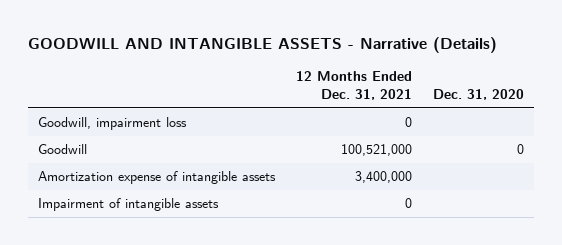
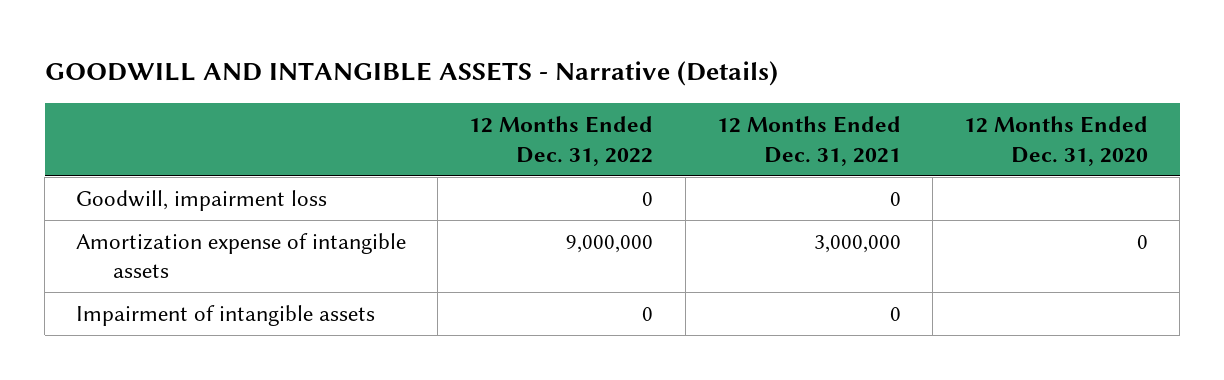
[432,88,524,100] Dec. 31, 2020 -> none
none -> [469,116,654,166] 12 Months Ended Dec. 31, 2022
none -> [963,116,1148,166] 12 Months Ended Dec. 31, 2020
[38,144,88,155] Goodwill -> none
[355,171,413,184] 3,400,000 -> [813,234,901,253] 3,000,000

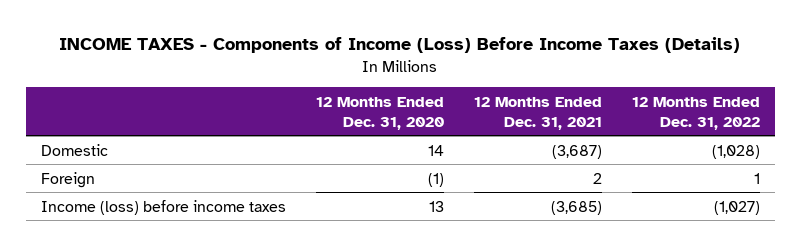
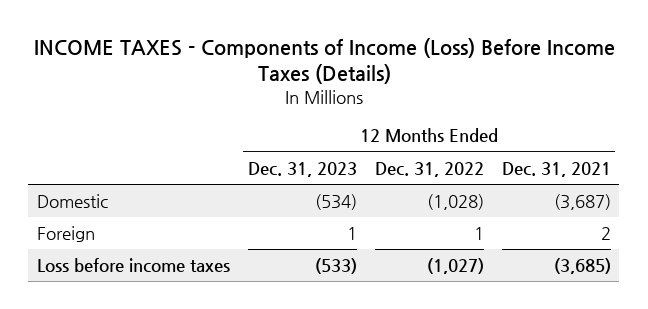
[315,96,444,130] 12 Months Ended Dec. 31, 2020 -> none
none -> [247,161,357,177] Dec. 31, 2023
[40,199,286,215] Income (loss) before income taxes -> [37,258,231,274] Loss before income taxes

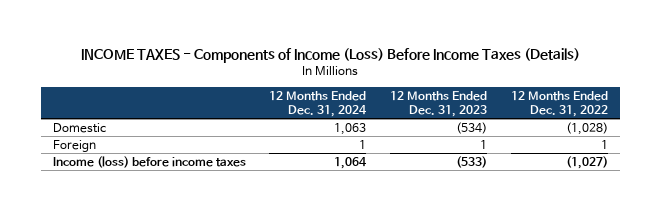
[501,161,611,177] Dec. 31, 2021 -> none
none -> [269,90,368,117] 12 Months Ended Dec. 31, 2024
[37,258,231,274] Loss before income taxes -> [52,155,246,168] Income (loss) before income taxes

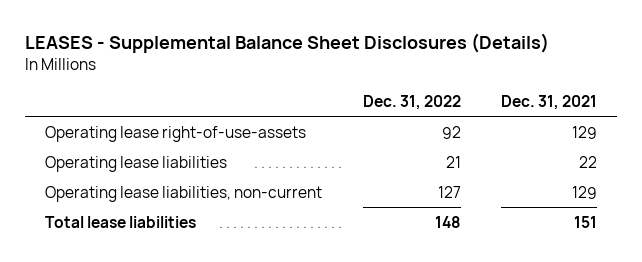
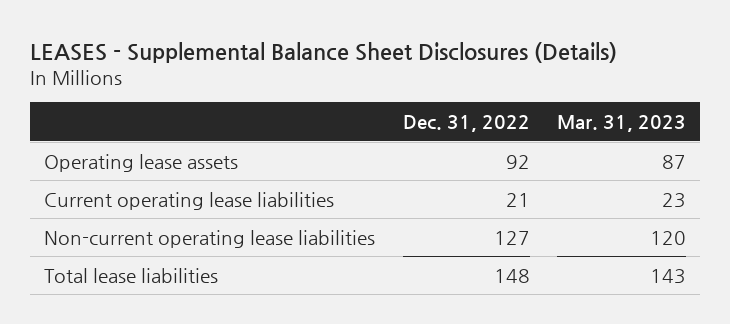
[500,94,597,110] Dec. 31, 2021 -> none
none -> [557,115,687,133] Mar. 31, 2023
[45,125,307,142] Operating lease right-of-use-assets -> [43,153,238,172] Operating lease assets
[45,155,228,172] Operating lease liabilities -> [43,191,334,210] Current operating lease liabilities
[45,185,323,202] Operating lease liabilities, non-current -> [43,229,375,248] Non-current operating lease liabilities

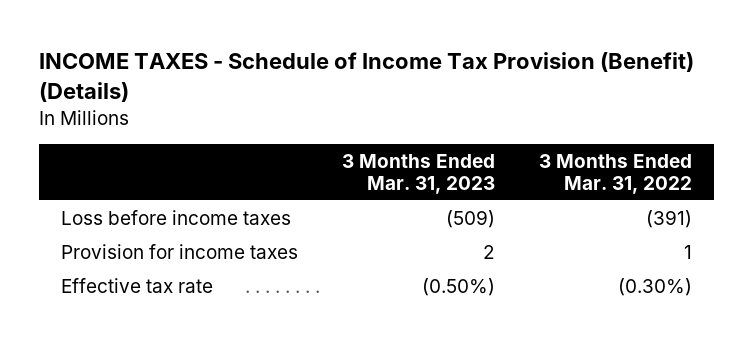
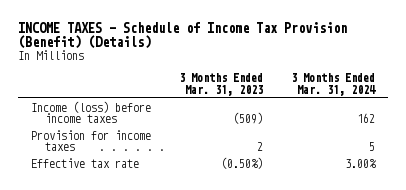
[538,153,692,194] 3 Months Ended Mar. 31, 2022 -> none
none -> [290,73,376,96] 3 Months Ended Mar. 31, 2024
[61,209,292,225] Loss before income taxes -> [31,100,152,124] Income (loss) before income taxes

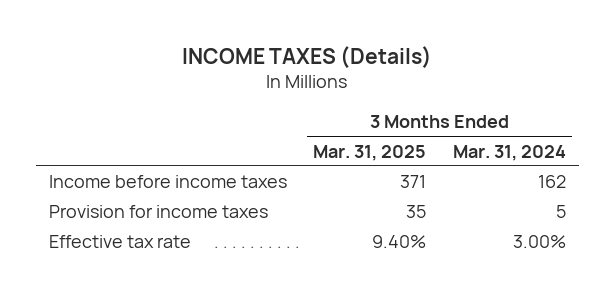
[17,21,347,50] INCOME TAXES - Schedule of Income Tax Provision (Benefit) (Details) -> [182,45,433,68] INCOME TAXES (Details)
[178,73,263,96] 3 Months Ended Mar. 31, 2023 -> none
none -> [313,144,427,161] Mar. 31, 2025
[31,100,152,124] Income (loss) before income taxes -> [48,175,287,189] Income before income taxes

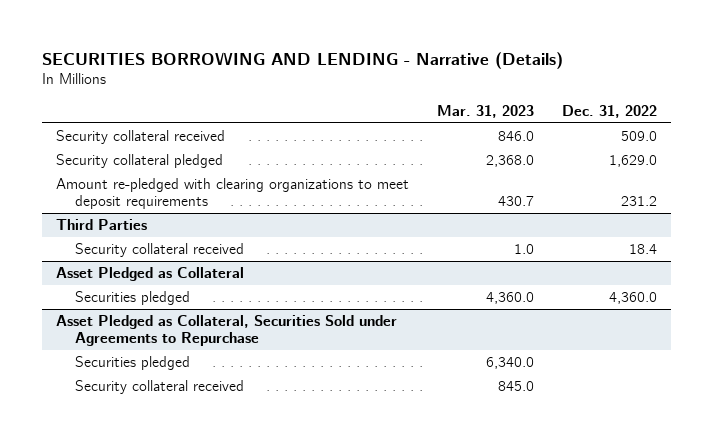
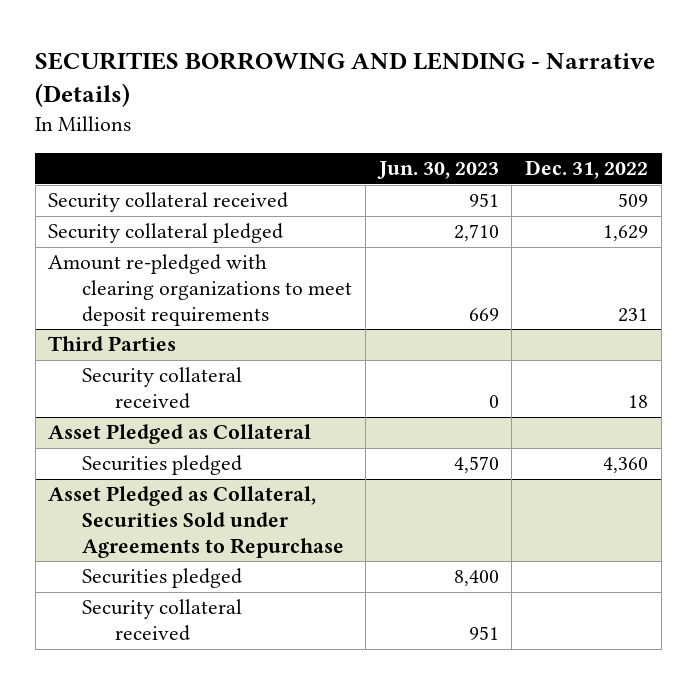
[436,104,534,118] Mar. 31, 2023 -> none
none -> [376,161,499,180] Jun. 30, 2023
[620,131,657,142] 509.0 -> [618,193,649,208] 509
[608,155,657,168] 1,629.0 -> [603,225,649,242] 1,629
[620,196,657,207] 231.2 -> [618,307,649,322] 231
[628,244,657,255] 18.4 -> [628,395,649,409] 18
[608,292,657,305] 4,360.0 -> [603,457,649,474] 4,360

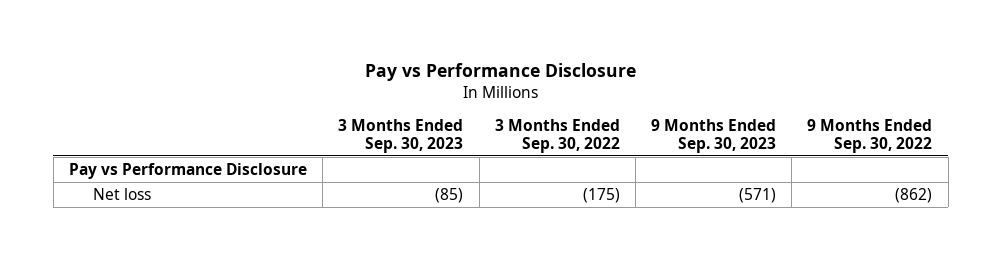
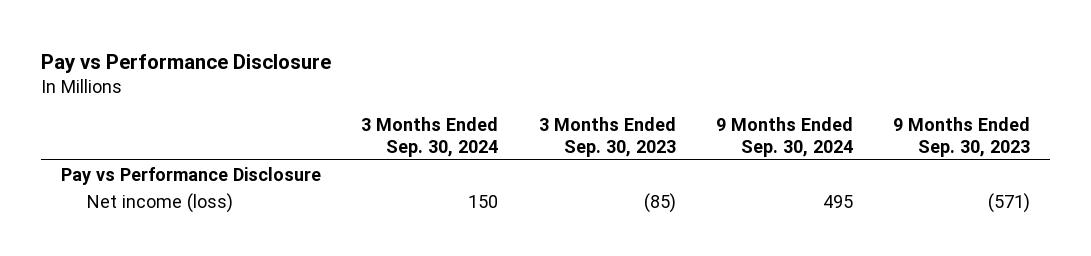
[494,119,620,154] 3 Months Ended Sep. 30, 2022 -> none
[807,119,933,154] 9 Months Ended Sep. 30, 2022 -> none
none -> [361,117,499,157] 3 Months Ended Sep. 30, 2024
none -> [716,117,854,157] 9 Months Ended Sep. 30, 2024
[92,187,151,200] Net loss -> [86,192,233,213] Net income (loss)

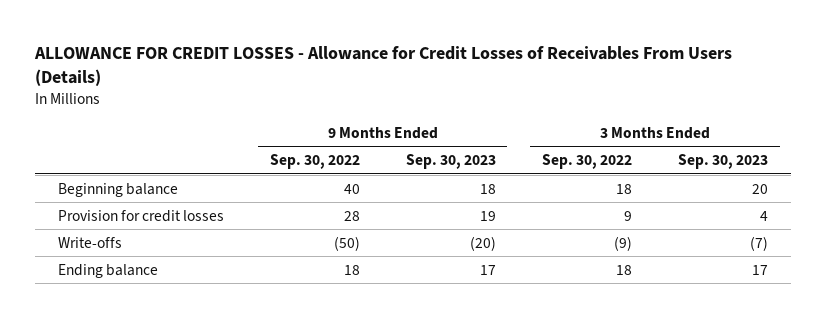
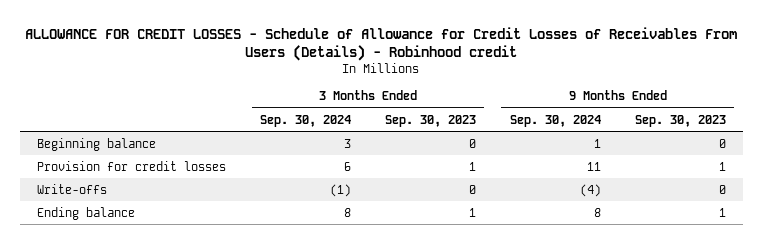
[33,45,732,86] ALLOWANCE FOR CREDIT LOSSES - Allowance for Credit Losses of Receivables From Users (Details) -> [25,26,738,61] ALLOWANCE FOR CREDIT LOSSES - Schedule of Allowance for Credit Losses of Receivables From Users (Details) - Robinhood credit
[269,154,360,170] Sep. 30, 2022 -> none
[542,154,633,170] Sep. 30, 2022 -> none
none -> [260,114,352,127] Sep. 30, 2024
none -> [509,114,601,127] Sep. 30, 2024
[479,183,496,194] 18 -> [718,138,726,148] 0
[752,183,769,194] 20 -> [468,138,476,148] 0
[479,210,496,221] 19 -> [718,161,726,171] 1
[760,210,769,221] 4 -> [468,161,476,171] 1
[469,235,496,251] (20) -> [718,184,726,194] 0
[750,235,769,251] (7) -> [468,184,476,194] 0
[479,264,496,275] 17 -> [718,207,726,217] 1
[752,264,769,275] 17 -> [468,207,476,217] 1

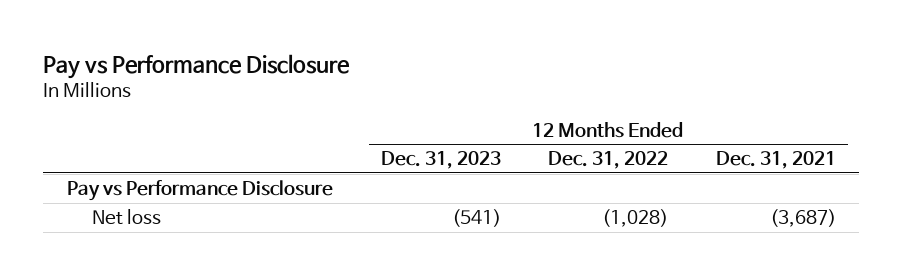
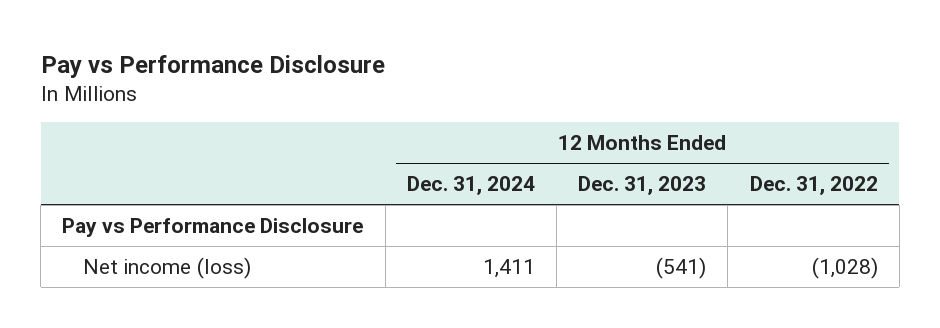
[715,151,836,170] Dec. 31, 2021 -> none
none -> [406,176,535,196] Dec. 31, 2024
[92,208,162,225] Net loss -> [83,256,252,279] Net income (loss)

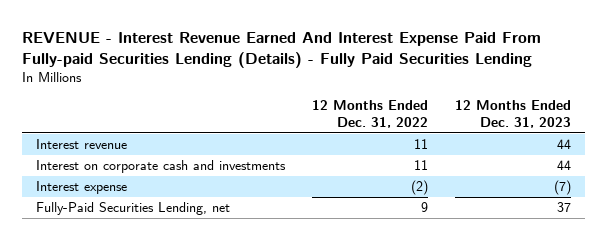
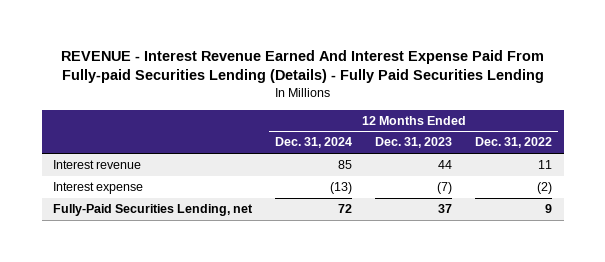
none -> [275,137,353,149] Dec. 31, 2024
[35,160,286,174] Interest on corporate cash and investments -> none

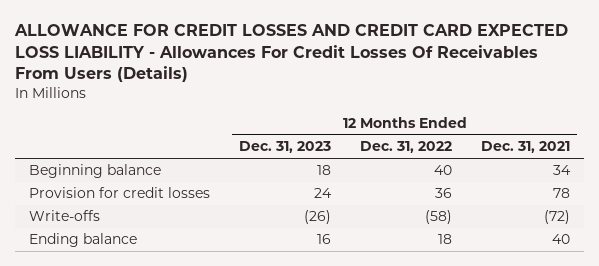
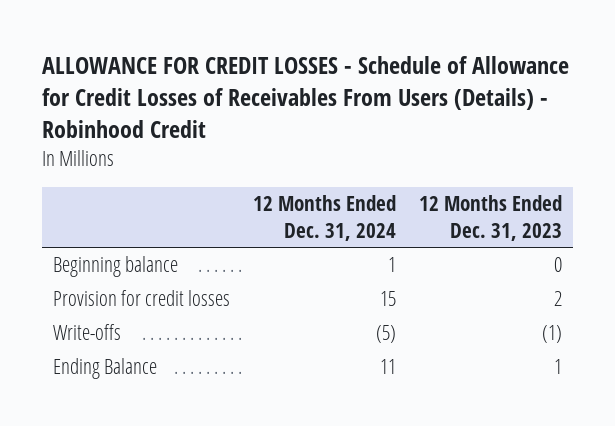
[13,24,568,83] ALLOWANCE FOR CREDIT LOSSES AND CREDIT CARD EXPECTED LOSS LIABILITY - Allowances For Credit Losses Of Receivables From Users (Details) -> [42,56,570,139] ALLOWANCE FOR CREDIT LOSSES - Schedule of Allowance for Credit Losses of Receivables From Users (Details) - Robinhood Credit
[360,141,453,154] Dec. 31, 2022 -> none
[480,141,570,154] Dec. 31, 2021 -> none
none -> [252,194,396,241] 12 Months Ended Dec. 31, 2024
[317,165,332,176] 18 -> [553,257,562,273] 0
[314,188,333,199] 24 -> [553,291,562,307] 2
[304,210,332,225] (26) -> [541,325,562,344] (1)
[29,233,138,248] Ending balance -> [53,358,158,380] Ending Balance
[317,234,332,245] 16 -> [553,359,562,375] 1

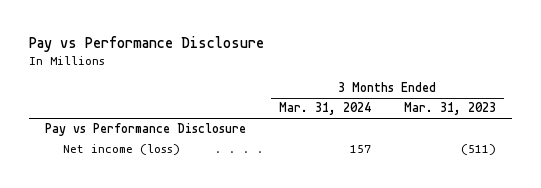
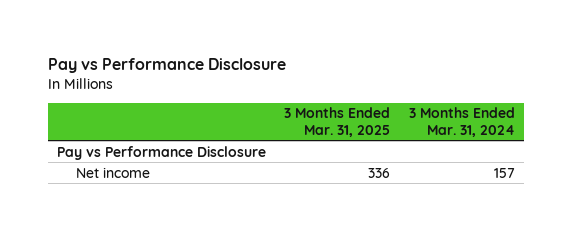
[403,102,496,116] Mar. 31, 2023 -> none
none -> [284,107,391,137] 3 Months Ended Mar. 31, 2025
[62,144,180,156] Net income (loss) -> [75,166,150,178] Net income

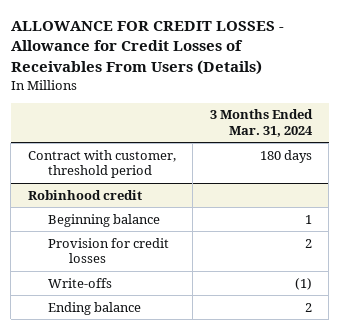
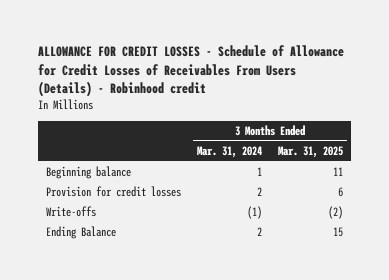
[10,21,284,75] ALLOWANCE FOR CREDIT LOSSES - Allowance for Credit Losses of Receivables From Users (Details) -> [37,45,344,97] ALLOWANCE FOR CREDIT LOSSES - Schedule of Allowance for Credit Losses of Receivables From Users (Details) - Robinhood credit
none -> [278,145,344,158] Mar. 31, 2025
[27,149,176,179] Contract with customer, threshold period -> none
[27,189,142,200] Robinhood credit -> none
[48,301,142,315] Ending balance -> [46,226,117,240] Ending Balance

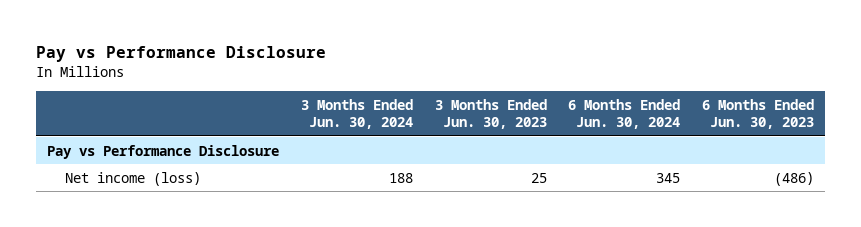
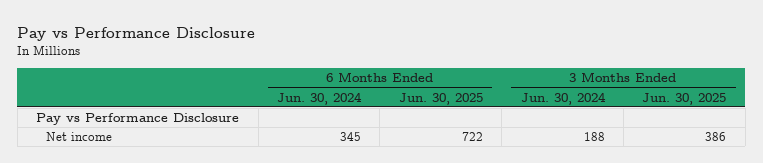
[434,99,547,130] 3 Months Ended Jun. 30, 2023 -> none
[702,99,815,130] 6 Months Ended Jun. 30, 2023 -> none
none -> [398,92,483,105] Jun. 30, 2025
none -> [642,92,727,105] Jun. 30, 2025
[65,171,202,186] Net income (loss) -> [45,132,112,142] Net income

